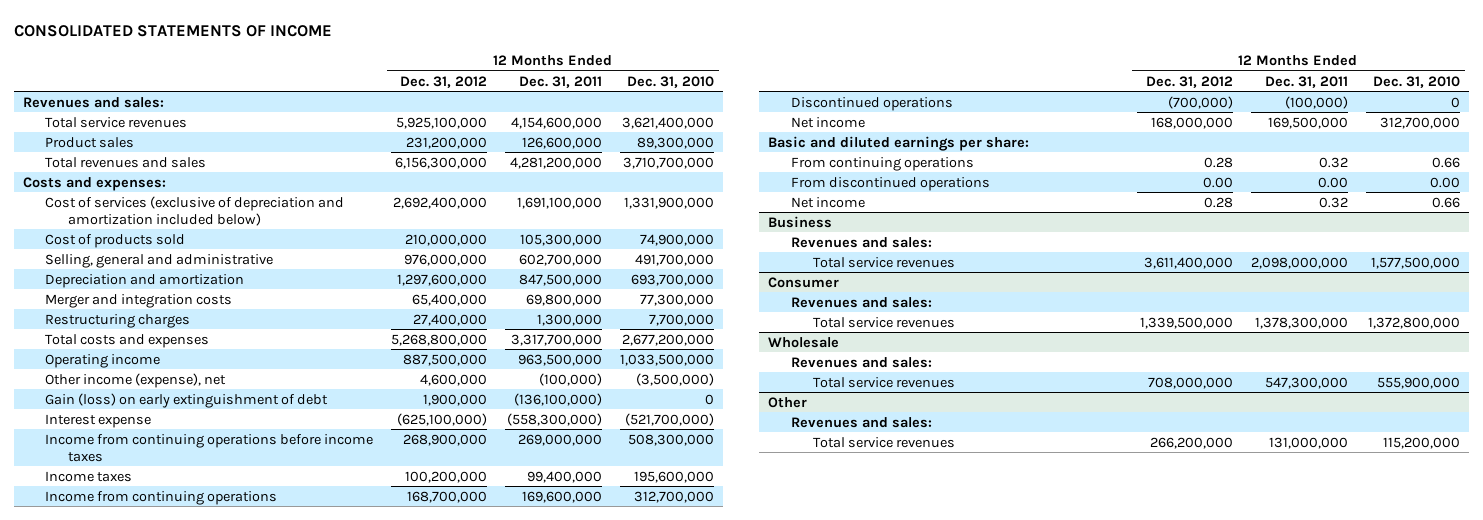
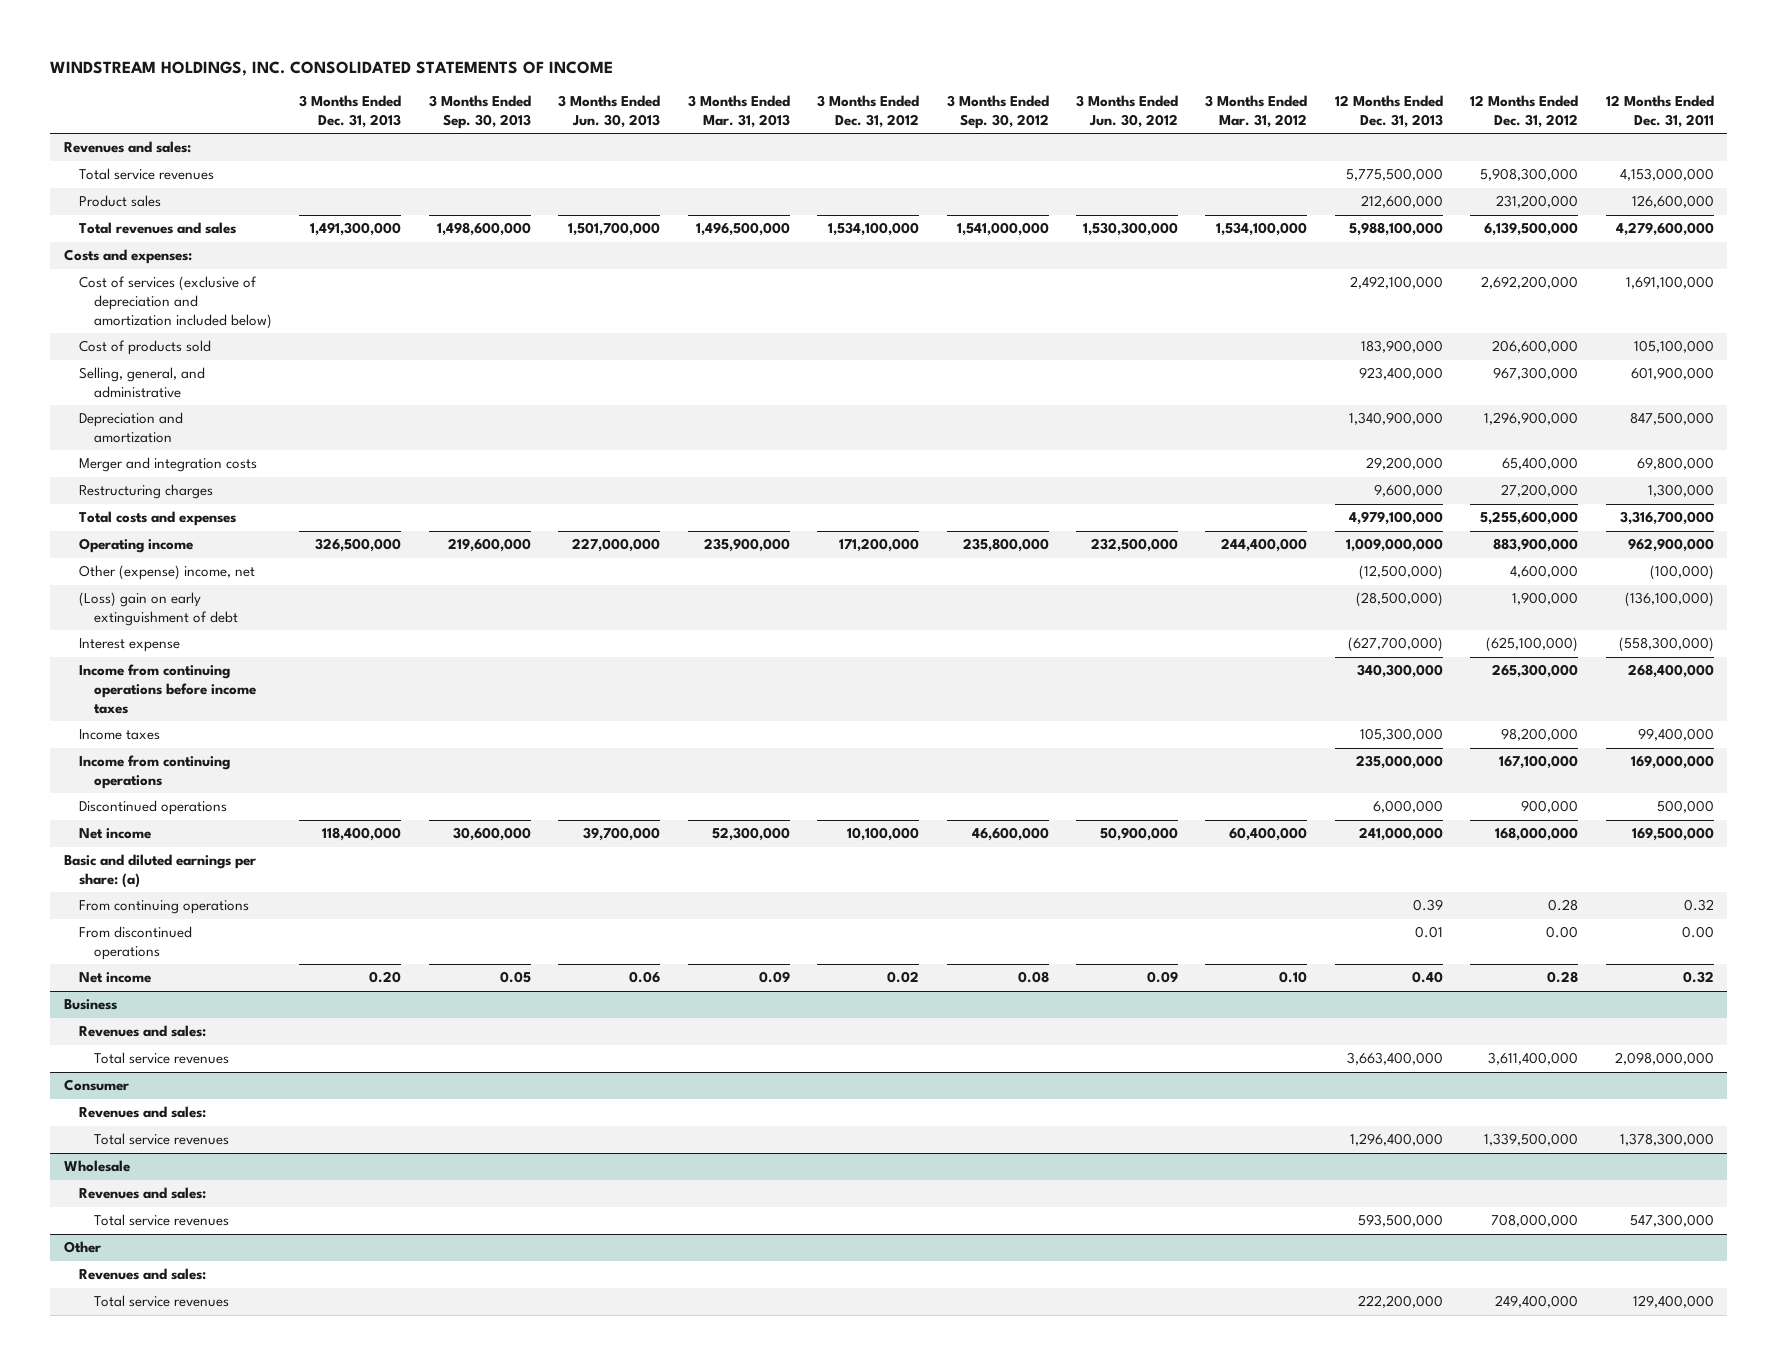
[13,24,332,37] CONSOLIDATED STATEMENTS OF INCOME -> [49,61,613,77] WINDSTREAM HOLDINGS, INC. CONSOLIDATED STATEMENTS OF INCOME
[627,75,715,88] Dec. 31, 2010 -> none
none -> [299,95,402,128] 3 Months Ended Dec. 31, 2013
none -> [428,95,531,129] 3 Months Ended Sep. 30, 2013
none -> [558,95,661,128] 3 Months Ended Jun. 30, 2013
none -> [687,95,790,128] 3 Months Ended Mar. 31, 2013
none -> [817,95,920,128] 3 Months Ended Dec. 31, 2012
none -> [946,95,1049,129] 3 Months Ended Sep. 30, 2012
none -> [1075,95,1178,128] 3 Months Ended Jun. 30, 2012
none -> [1205,95,1308,128] 3 Months Ended Mar. 31, 2012
none -> [1334,95,1443,128] 12 Months Ended Dec. 31, 2013
[396,116,488,129] 5,925,100,000 -> [1480,168,1579,182] 5,908,300,000
[511,116,603,129] 4,154,600,000 -> [1619,168,1714,182] 4,153,000,000
[395,156,488,169] 6,156,300,000 -> [1484,222,1579,237] 6,139,500,000
[510,156,603,169] 4,281,200,000 -> [1615,222,1714,237] 4,279,600,000
[393,196,488,209] 2,692,400,000 -> [1481,276,1579,290] 2,692,200,000
[405,233,488,246] 210,000,000 -> [1492,340,1579,354] 206,600,000
[520,233,603,246] 105,300,000 -> [1633,340,1714,354] 105,100,000
[45,253,274,268] Selling, general and administrative -> [78,367,205,398] Selling, general, and administrative
[404,253,488,266] 976,000,000 -> [1493,367,1579,381] 967,300,000
[519,253,603,266] 602,700,000 -> [1630,367,1714,381] 601,900,000
[397,273,488,286] 1,297,600,000 -> [1484,412,1579,426] 1,296,900,000
[413,313,488,326] 27,400,000 -> [1501,484,1579,498] 27,200,000
[391,333,488,346] 5,268,800,000 -> [1480,511,1579,526] 5,255,600,000
[511,333,603,346] 3,317,700,000 -> [1619,511,1714,526] 3,316,700,000
[403,353,488,366] 887,500,000 -> [1493,538,1579,553] 883,900,000
[518,353,603,366] 963,500,000 -> [1627,538,1714,553] 962,900,000
[45,372,227,388] Other income (expense), net -> [78,565,255,581] Other (expense) income, net
[45,392,329,408] Gain (loss) on early extinguishment of debt -> [78,592,238,626] (Loss) gain on early extinguishment of debt
[403,433,488,446] 268,900,000 -> [1492,664,1579,679] 265,300,000
[518,433,603,446] 269,000,000 -> [1627,664,1714,679] 268,400,000
[405,470,488,483] 100,200,000 -> [1501,728,1579,742] 98,200,000
[407,490,488,503] 168,700,000 -> [1499,755,1579,770] 167,100,000
[522,490,603,503] 169,600,000 -> [1630,755,1714,770] 169,000,000
[1167,95,1233,109] (700,000) -> [1521,800,1579,814] 900,000
[1284,95,1348,109] (100,000) -> [1656,800,1714,814] 500,000
[768,135,1030,151] Basic and diluted earnings per share: -> [63,854,256,888] Basic and diluted earnings per share: (a)
[1149,436,1233,449] 266,200,000 -> [1495,1295,1579,1309] 249,400,000
[1268,436,1348,449] 131,000,000 -> [1632,1295,1714,1309] 129,400,000

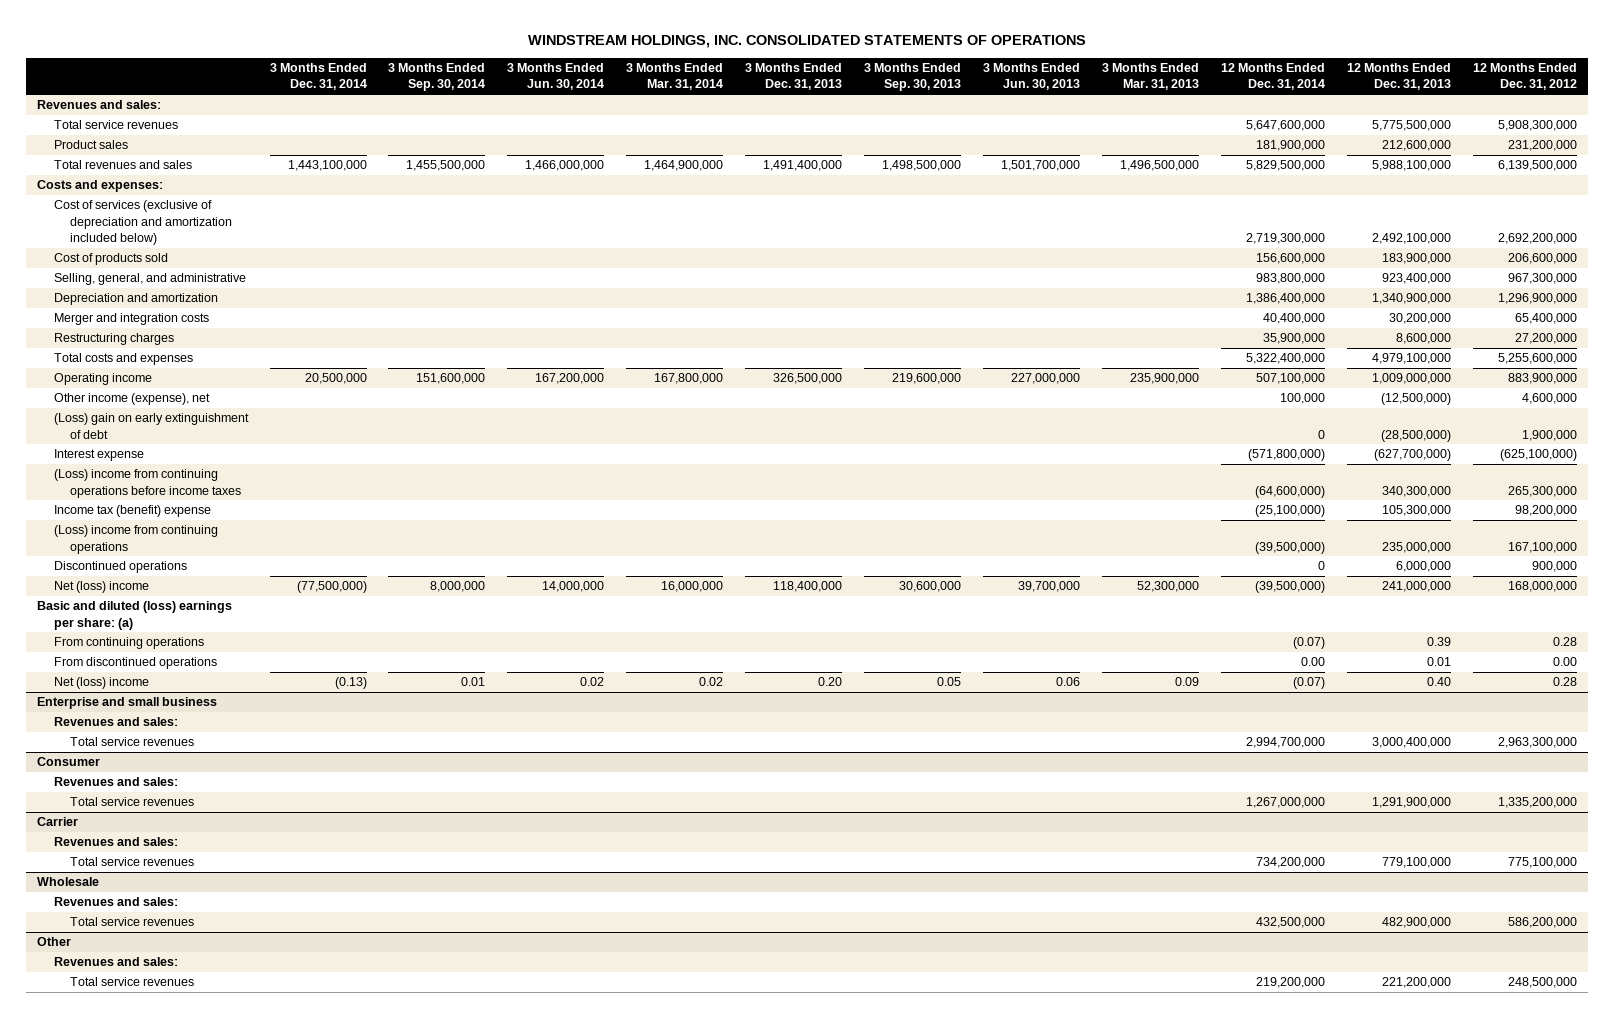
[49,61,613,77] WINDSTREAM HOLDINGS, INC. CONSOLIDATED STATEMENTS OF INCOME -> [528,35,1087,49] WINDSTREAM HOLDINGS, INC. CONSOLIDATED STATEMENTS OF OPERATIONS
[817,95,920,128] 3 Months Ended Dec. 31, 2012 -> none
[946,95,1049,129] 3 Months Ended Sep. 30, 2012 -> none
[1075,95,1178,128] 3 Months Ended Jun. 30, 2012 -> none
[1205,95,1308,128] 3 Months Ended Mar. 31, 2012 -> none
[1605,95,1714,128] 12 Months Ended Dec. 31, 2011 -> none
none -> [269,63,367,91] 3 Months Ended Dec. 31, 2014
none -> [388,63,486,92] 3 Months Ended Sep. 30, 2014
none -> [507,63,605,91] 3 Months Ended Jun. 30, 2014
none -> [626,63,724,91] 3 Months Ended Mar. 31, 2014
none -> [1221,63,1326,91] 12 Months Ended Dec. 31, 2014
[310,222,402,237] 1,491,300,000 -> [763,160,843,172] 1,491,400,000
[436,222,531,237] 1,498,600,000 -> [882,160,962,172] 1,498,500,000
[1365,457,1443,471] 29,200,000 -> [1389,313,1452,325] 30,200,000
[1373,484,1443,498] 9,600,000 -> [1396,333,1452,345] 8,600,000
[78,565,255,581] Other (expense) income, net -> [53,393,210,406] Other income (expense), net
[78,664,256,714] Income from continuing operations before income taxes -> [53,469,242,498] (Loss) income from continuing operations before income taxes
[78,729,160,741] Income taxes -> [53,505,211,518] Income tax (benefit) expense
[78,755,230,789] Income from continuing operations -> [53,525,218,554] (Loss) income from continuing operations
[78,828,151,840] Net income -> [53,581,149,594] Net (loss) income
[63,854,256,888] Basic and diluted earnings per share: (a) -> [37,601,233,630] Basic and diluted (loss) earnings per share: (a)
[63,999,117,1011] Business -> none
[78,972,151,984] Net income -> [53,677,149,690] Net (loss) income
none -> [37,697,218,710] Enterprise and small business
[1346,1052,1443,1066] 3,663,400,000 -> [1372,737,1452,749] 3,000,400,000
[1488,1052,1579,1066] 3,611,400,000 -> [1498,737,1578,749] 2,963,300,000
[1349,1133,1443,1147] 1,296,400,000 -> [1372,797,1452,809] 1,291,900,000
[1484,1133,1579,1147] 1,339,500,000 -> [1498,797,1578,809] 1,335,200,000
none -> [37,817,79,827] Carrier
none -> [53,837,178,847] Revenues and sales:
none -> [70,857,195,867] Total service revenues
[1357,1214,1443,1228] 593,500,000 -> [1382,917,1452,929] 482,900,000
[1491,1214,1579,1228] 708,000,000 -> [1508,917,1578,929] 586,200,000
[1357,1295,1443,1309] 222,200,000 -> [1382,977,1452,989] 221,200,000
[1495,1295,1579,1309] 249,400,000 -> [1508,977,1578,989] 248,500,000

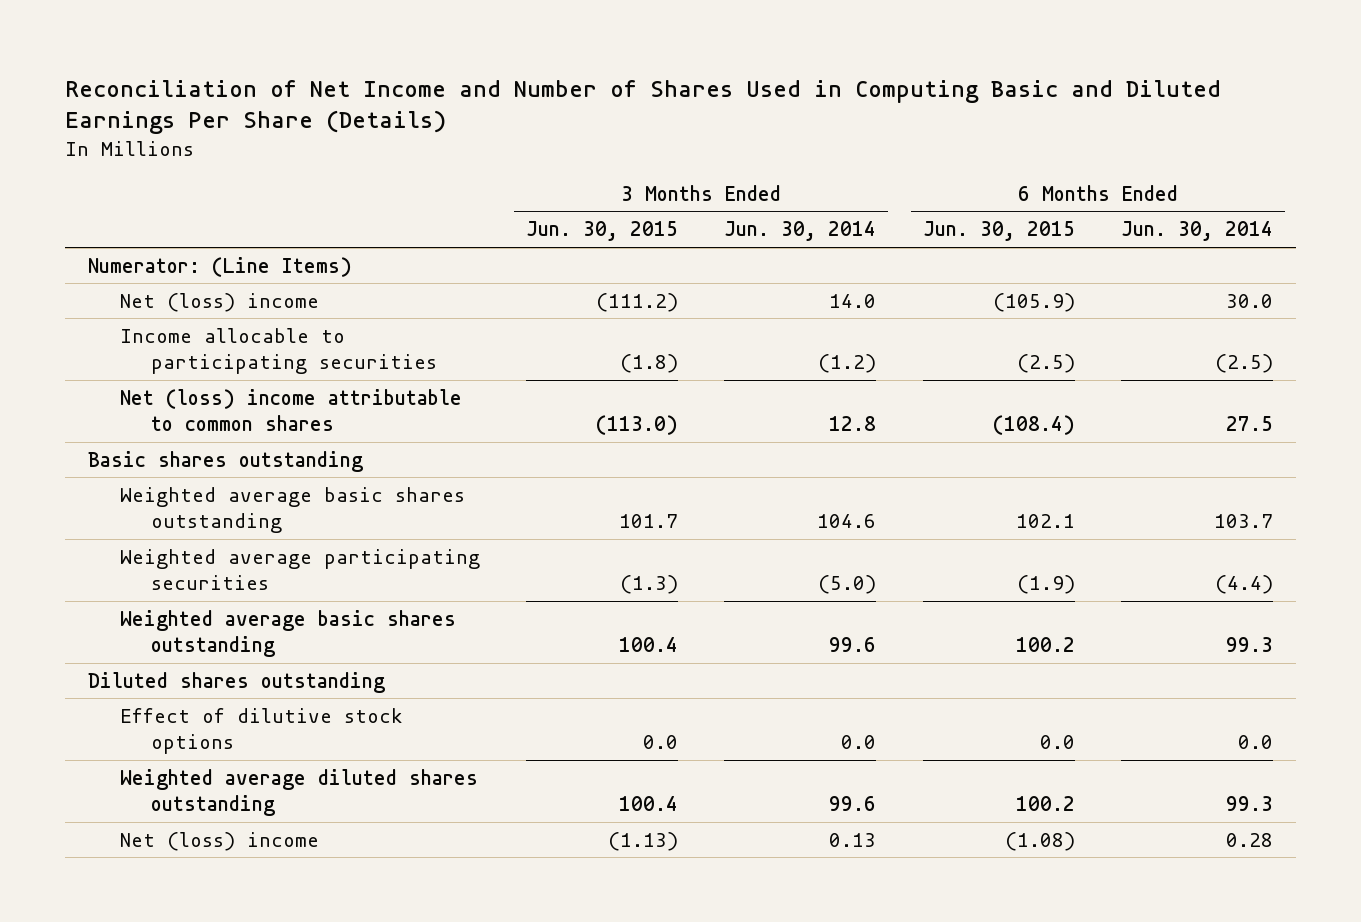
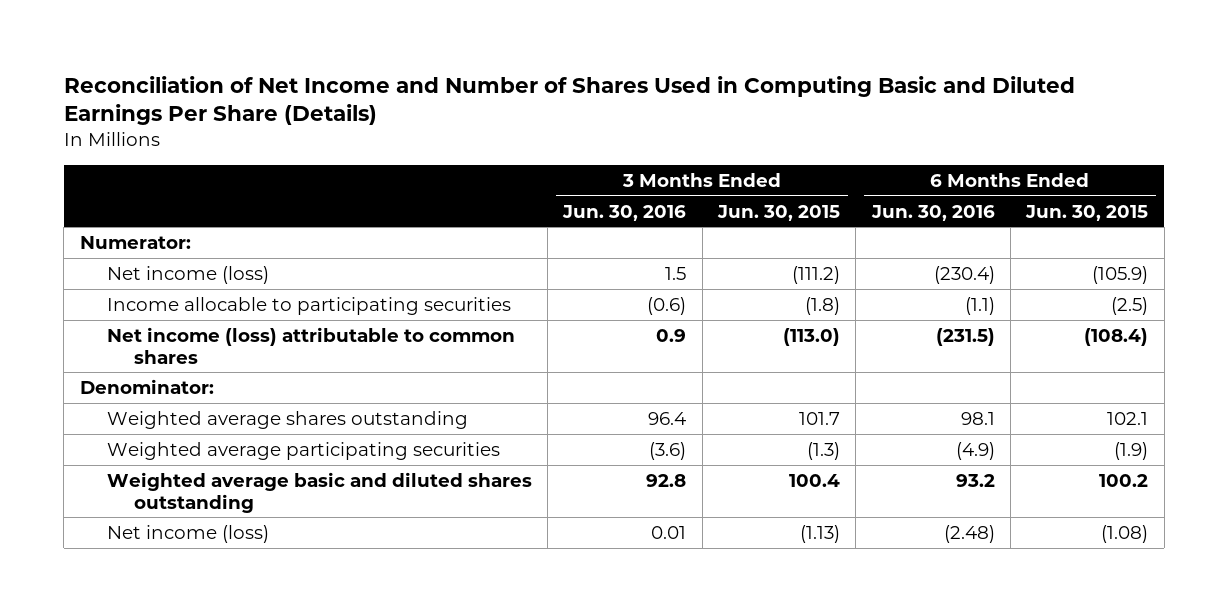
[724,221,877,242] Jun. 30, 2014 -> none
[1120,221,1273,242] Jun. 30, 2014 -> none
none -> [562,204,687,221] Jun. 30, 2016
none -> [870,204,995,221] Jun. 30, 2016
[88,256,353,277] Numerator: (Line Items) -> none
none -> [79,235,191,249] Numerator:
[119,292,319,312] Net (loss) income -> [106,265,269,284] Net income (loss)
[88,450,364,472] Basic shares outstanding -> none
[119,388,462,432] Net (loss) income attributable to common shares -> [106,326,515,364] Net income (loss) attributable to common shares
none -> [79,378,214,394] Denominator:
[119,486,465,534] Weighted average basic shares outstanding -> [106,410,468,429] Weighted average shares outstanding
[88,671,386,693] Diluted shares outstanding -> none
[119,707,403,755] Effect of dilutive stock options -> none
[119,768,478,817] Weighted average diluted shares outstanding -> none
[119,609,456,658] Weighted average basic shares outstanding -> [106,471,532,513] Weighted average basic and diluted shares outstanding
[119,831,319,851] Net (loss) income -> [106,524,269,543] Net income (loss)

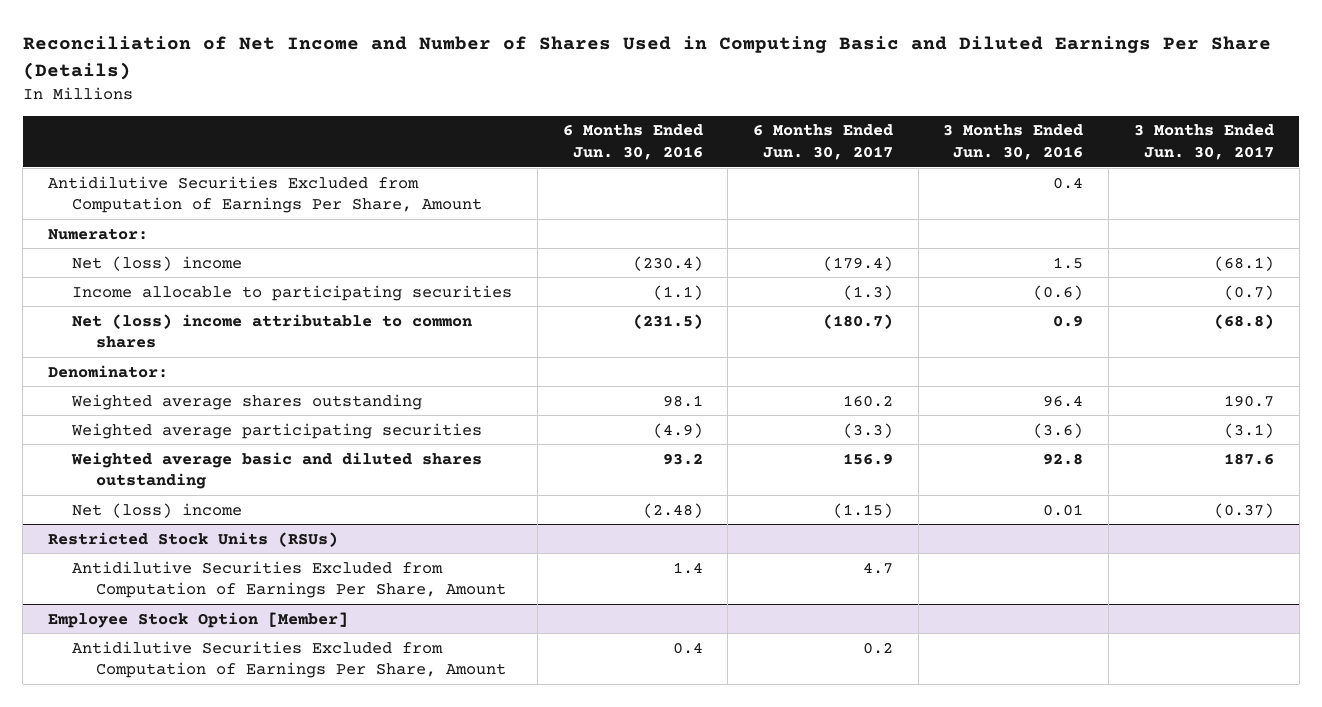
[717,204,841,221] Jun. 30, 2015 -> none
[1025,204,1149,221] Jun. 30, 2015 -> none
none -> [753,124,894,161] 6 Months Ended Jun. 30, 2017
none -> [1133,124,1274,161] 3 Months Ended Jun. 30, 2017
none -> [48,175,483,214] Antidilutive Securities Excluded from Computation of Earnings Per Share, Amount
[106,265,269,284] Net income (loss) -> [72,255,243,271] Net (loss) income
[106,326,515,364] Net income (loss) attributable to common shares -> [72,313,473,349] Net (loss) income attributable to common shares
[106,524,269,543] Net income (loss) -> [72,502,243,518] Net (loss) income
none -> [48,531,339,547] Restricted Stock Units (RSUs)
none -> [72,560,507,599] Antidilutive Securities Excluded from Computation of Earnings Per Share, Amount
none -> [48,611,349,628] Employee Stock Option [Member]
none -> [72,640,507,679] Antidilutive Securities Excluded from Computation of Earnings Per Share, Amount

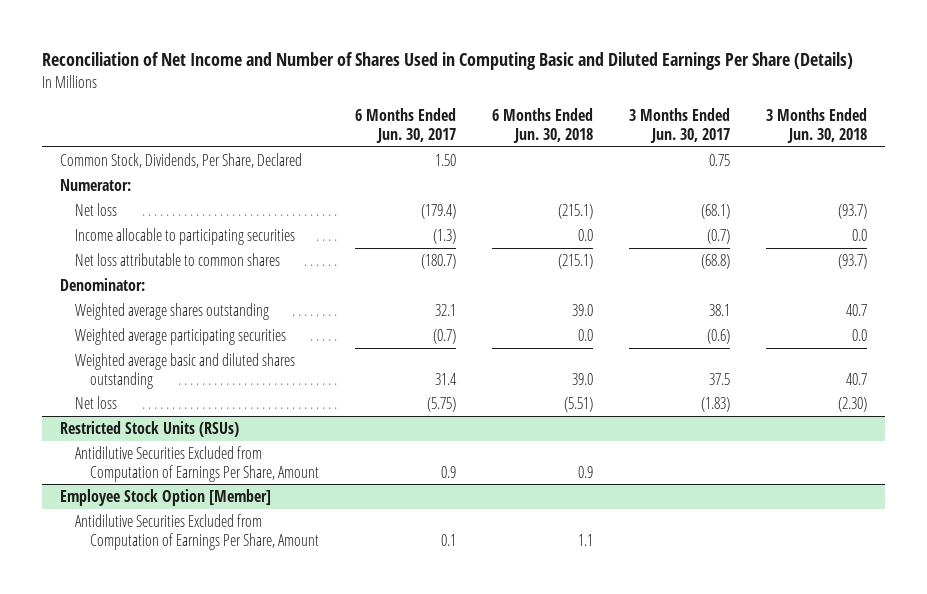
[562,124,703,161] 6 Months Ended Jun. 30, 2016 -> none
[943,124,1084,161] 3 Months Ended Jun. 30, 2016 -> none
none -> [492,108,594,144] 6 Months Ended Jun. 30, 2018
none -> [766,108,868,144] 3 Months Ended Jun. 30, 2018
[48,175,483,214] Antidilutive Securities Excluded from Computation of Earnings Per Share, Amount -> none
none -> [59,152,302,168] Common Stock, Dividends, Per Share, Declared
[72,255,243,271] Net (loss) income -> [75,202,118,216] Net loss
[72,313,473,349] Net (loss) income attributable to common shares -> [75,252,281,266] Net loss attributable to common shares
[843,394,894,407] 160.2 -> [435,303,457,316] 32.1
[1223,394,1274,407] 190.7 -> [709,303,731,316] 38.1
[843,422,894,438] (3.3) -> [433,328,457,344] (0.7)
[1223,422,1274,438] (3.1) -> [707,328,731,344] (0.6)
[843,452,894,465] 156.9 -> [435,372,458,385] 31.4
[1223,452,1274,465] 187.6 -> [709,372,731,385] 37.5
[72,502,243,518] Net (loss) income -> [75,395,118,409] Net loss
[833,502,894,518] (1.15) -> [427,396,457,412] (5.75)
[1213,502,1274,518] (0.37) -> [701,396,731,412] (1.83)
[863,561,894,574] 4.7 -> [441,465,457,478] 0.9
[863,641,894,654] 0.2 -> [441,533,457,546] 0.1

